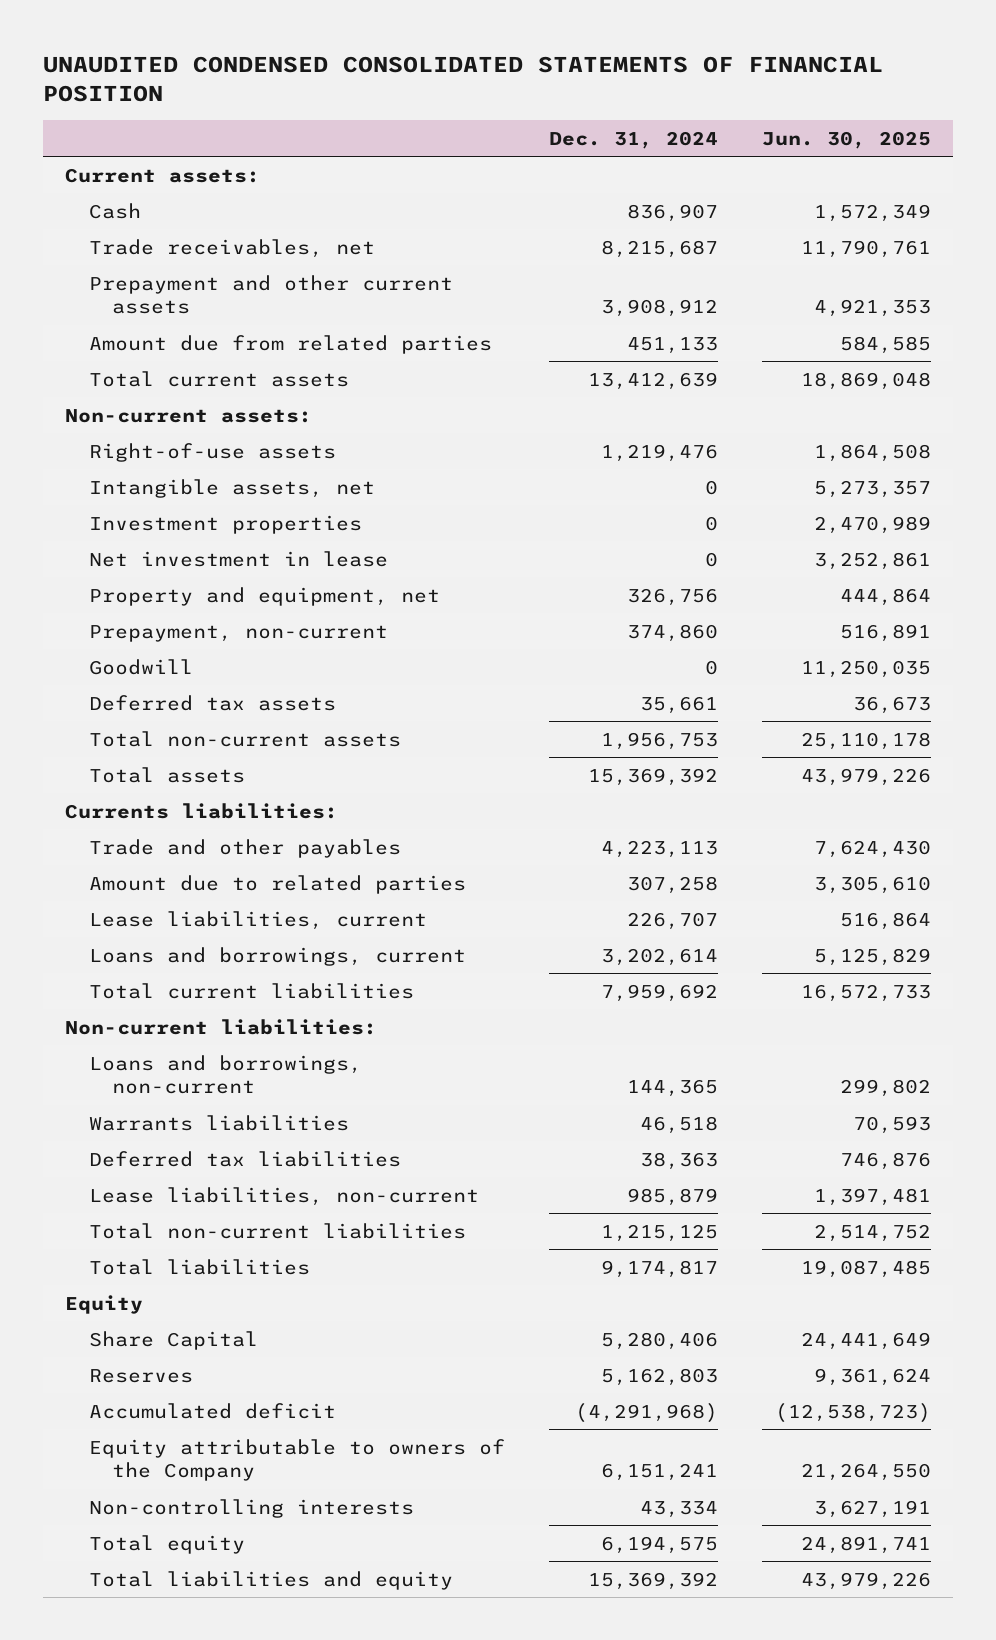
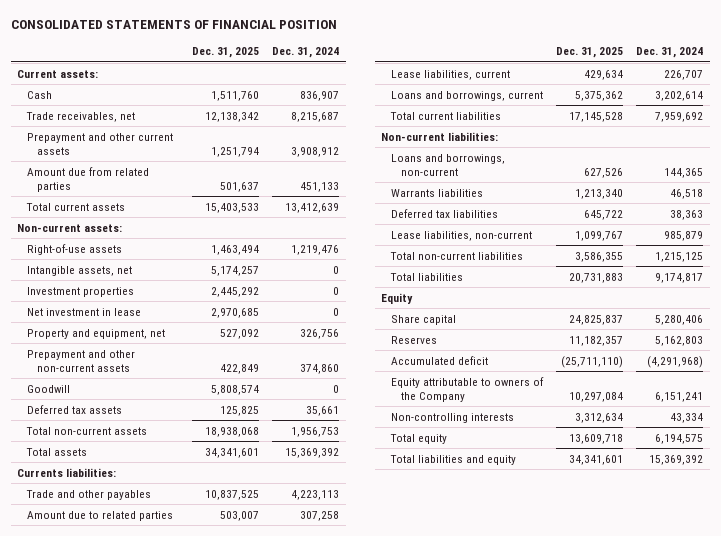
[43,56,884,103] UNAUDITED CONDENSED CONSOLIDATED STATEMENTS OF FINANCIAL POSITION -> [10,19,337,29] CONSOLIDATED STATEMENTS OF FINANCIAL POSITION
[761,130,931,149] Jun. 30, 2025 -> none
none -> [192,47,260,59] Dec. 31, 2025
[88,624,388,642] Prepayment, non-current -> [27,349,136,372] Prepayment and other non-current assets
[88,1330,258,1350] Share Capital -> [391,314,457,325] Share capital

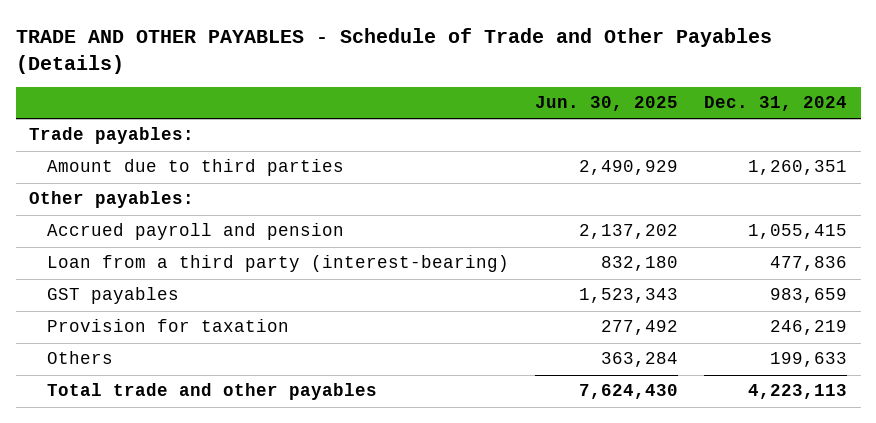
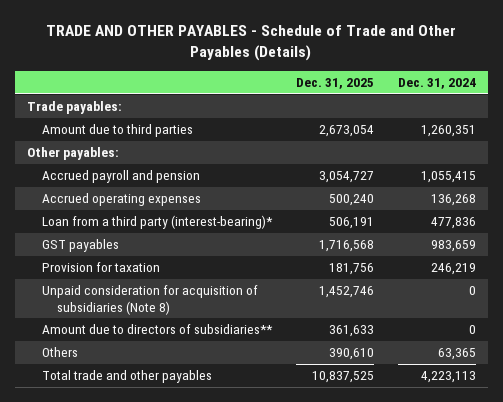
[534,96,678,112] Jun. 30, 2025 -> none
none -> [295,77,374,89] Dec. 31, 2025
none -> [41,193,201,207] Accrued operating expenses
[46,255,509,273] Loan from a third party (interest-bearing) -> [41,215,273,230] Loan from a third party (interest-bearing)*
none -> [41,285,258,315] Unpaid consideration for acquisition of subsidiaries (Note 8)
none -> [41,324,273,335] Amount due to directors of subsidiaries**
[770,352,848,368] 199,633 -> [437,348,476,361] 63,365

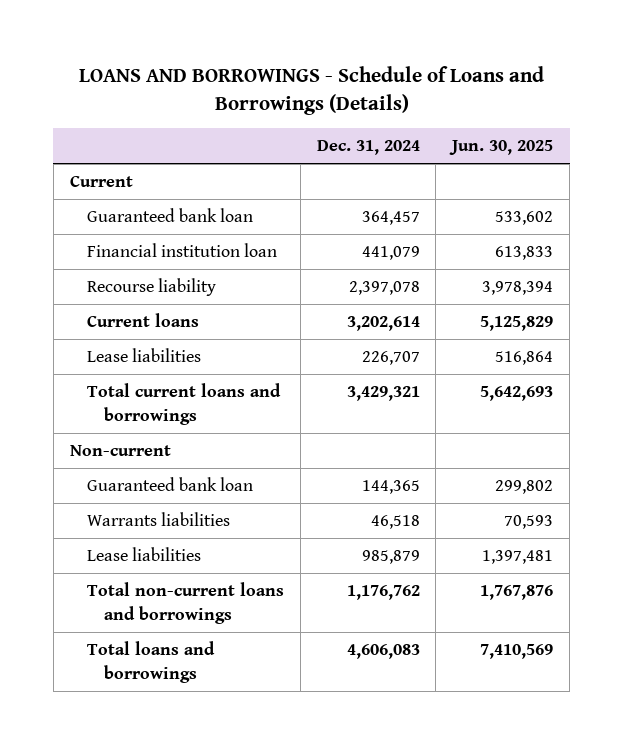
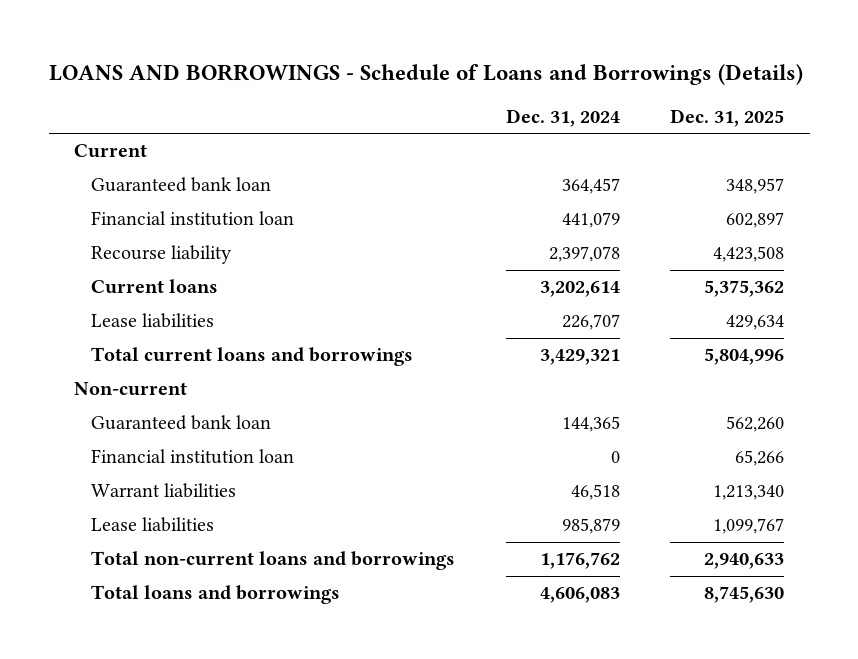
[449,140,554,156] Jun. 30, 2025 -> none
none -> [670,108,785,127] Dec. 31, 2025
none -> [91,449,295,465] Financial institution loan
[86,512,230,527] Warrants liabilities -> [91,483,237,499] Warrant liabilities

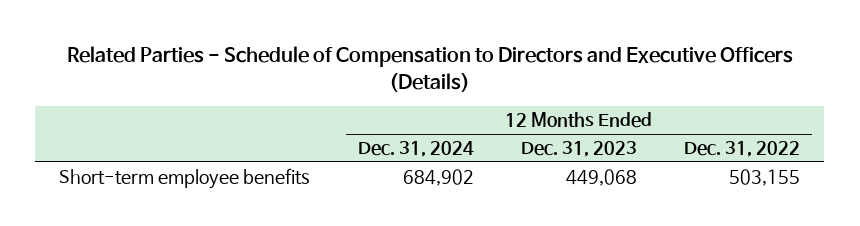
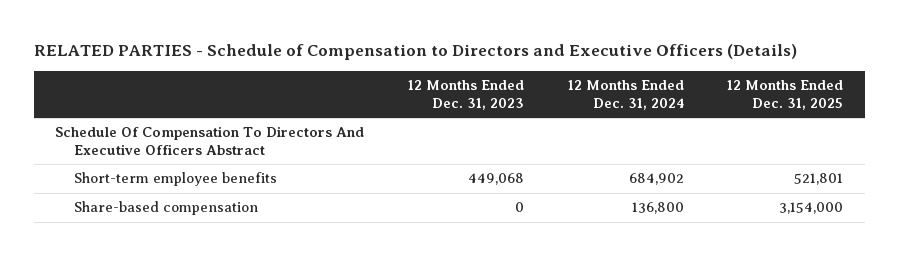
[66,46,793,92] Related Parties - Schedule of Compensation to Directors and Executive Officers (Details) -> [33,44,797,61] RELATED PARTIES - Schedule of Compensation to Directors and Executive Officers (Details)
[684,141,801,158] Dec. 31, 2022 -> none
none -> [727,80,844,110] 12 Months Ended Dec. 31, 2025
none -> [55,126,365,155] Schedule Of Compensation To Directors And Executive Officers Abstract
none -> [73,201,258,216] Share-based compensation

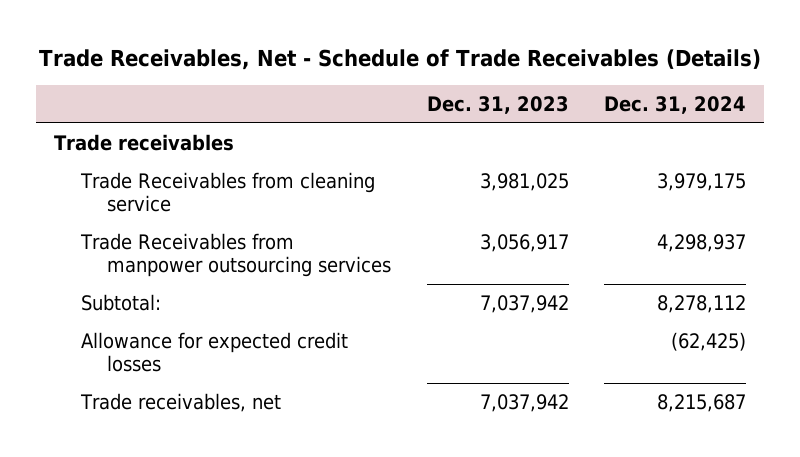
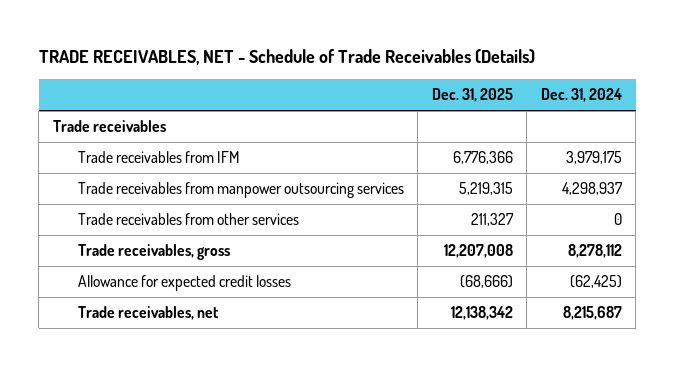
[39,48,762,70] Trade Receivables, Net - Schedule of Trade Receivables (Details) -> [38,49,535,66] TRADE RECEIVABLES, NET - Schedule of Trade Receivables (Details)
[426,96,569,115] Dec. 31, 2023 -> none
none -> [431,88,513,103] Dec. 31, 2025
[79,171,375,213] Trade Receivables from cleaning service -> [77,151,239,164] Trade receivables from IFM
[79,232,392,278] Trade Receivables from manpower outsourcing services -> [77,182,404,199] Trade receivables from manpower outsourcing services
none -> [77,213,299,226] Trade receivables from other services
[80,293,161,311] Subtotal: -> [77,244,230,261] Trade receivables, gross

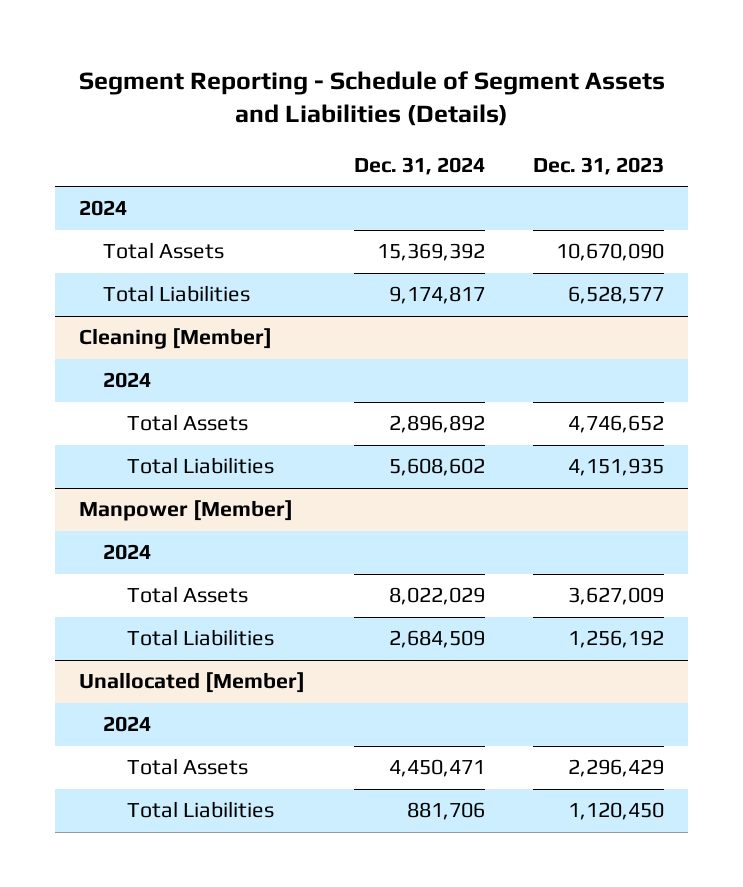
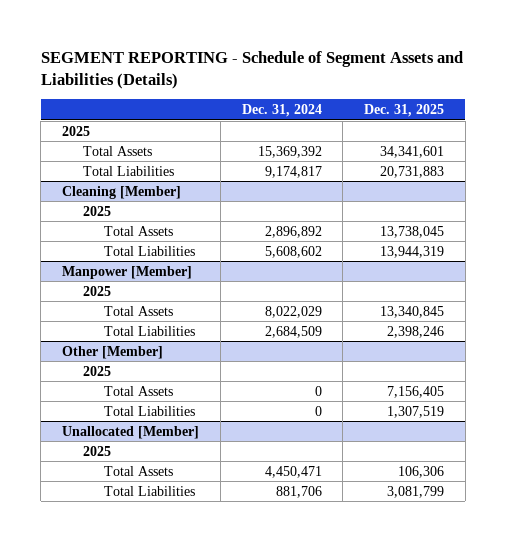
[78,70,665,126] Segment Reporting - Schedule of Segment Assets and Liabilities (Details) -> [40,51,463,90] SEGMENT REPORTING - Schedule of Segment Assets and Liabilities (Details)
[532,156,664,175] Dec. 31, 2023 -> none
none -> [364,104,445,118] Dec. 31, 2025
[79,200,128,217] 2024 -> none
none -> [62,125,91,136] 2025
[103,372,152,389] 2024 -> none
none -> [83,205,112,216] 2025
[103,544,152,561] 2024 -> none
none -> [83,285,112,296] 2025
none -> [62,345,164,359] Other [Member]
none -> [83,365,112,376] 2025
none -> [104,385,174,396] Total Assets
none -> [104,405,196,416] Total Liabilities
[103,716,152,733] 2024 -> none
none -> [83,445,112,456] 2025

